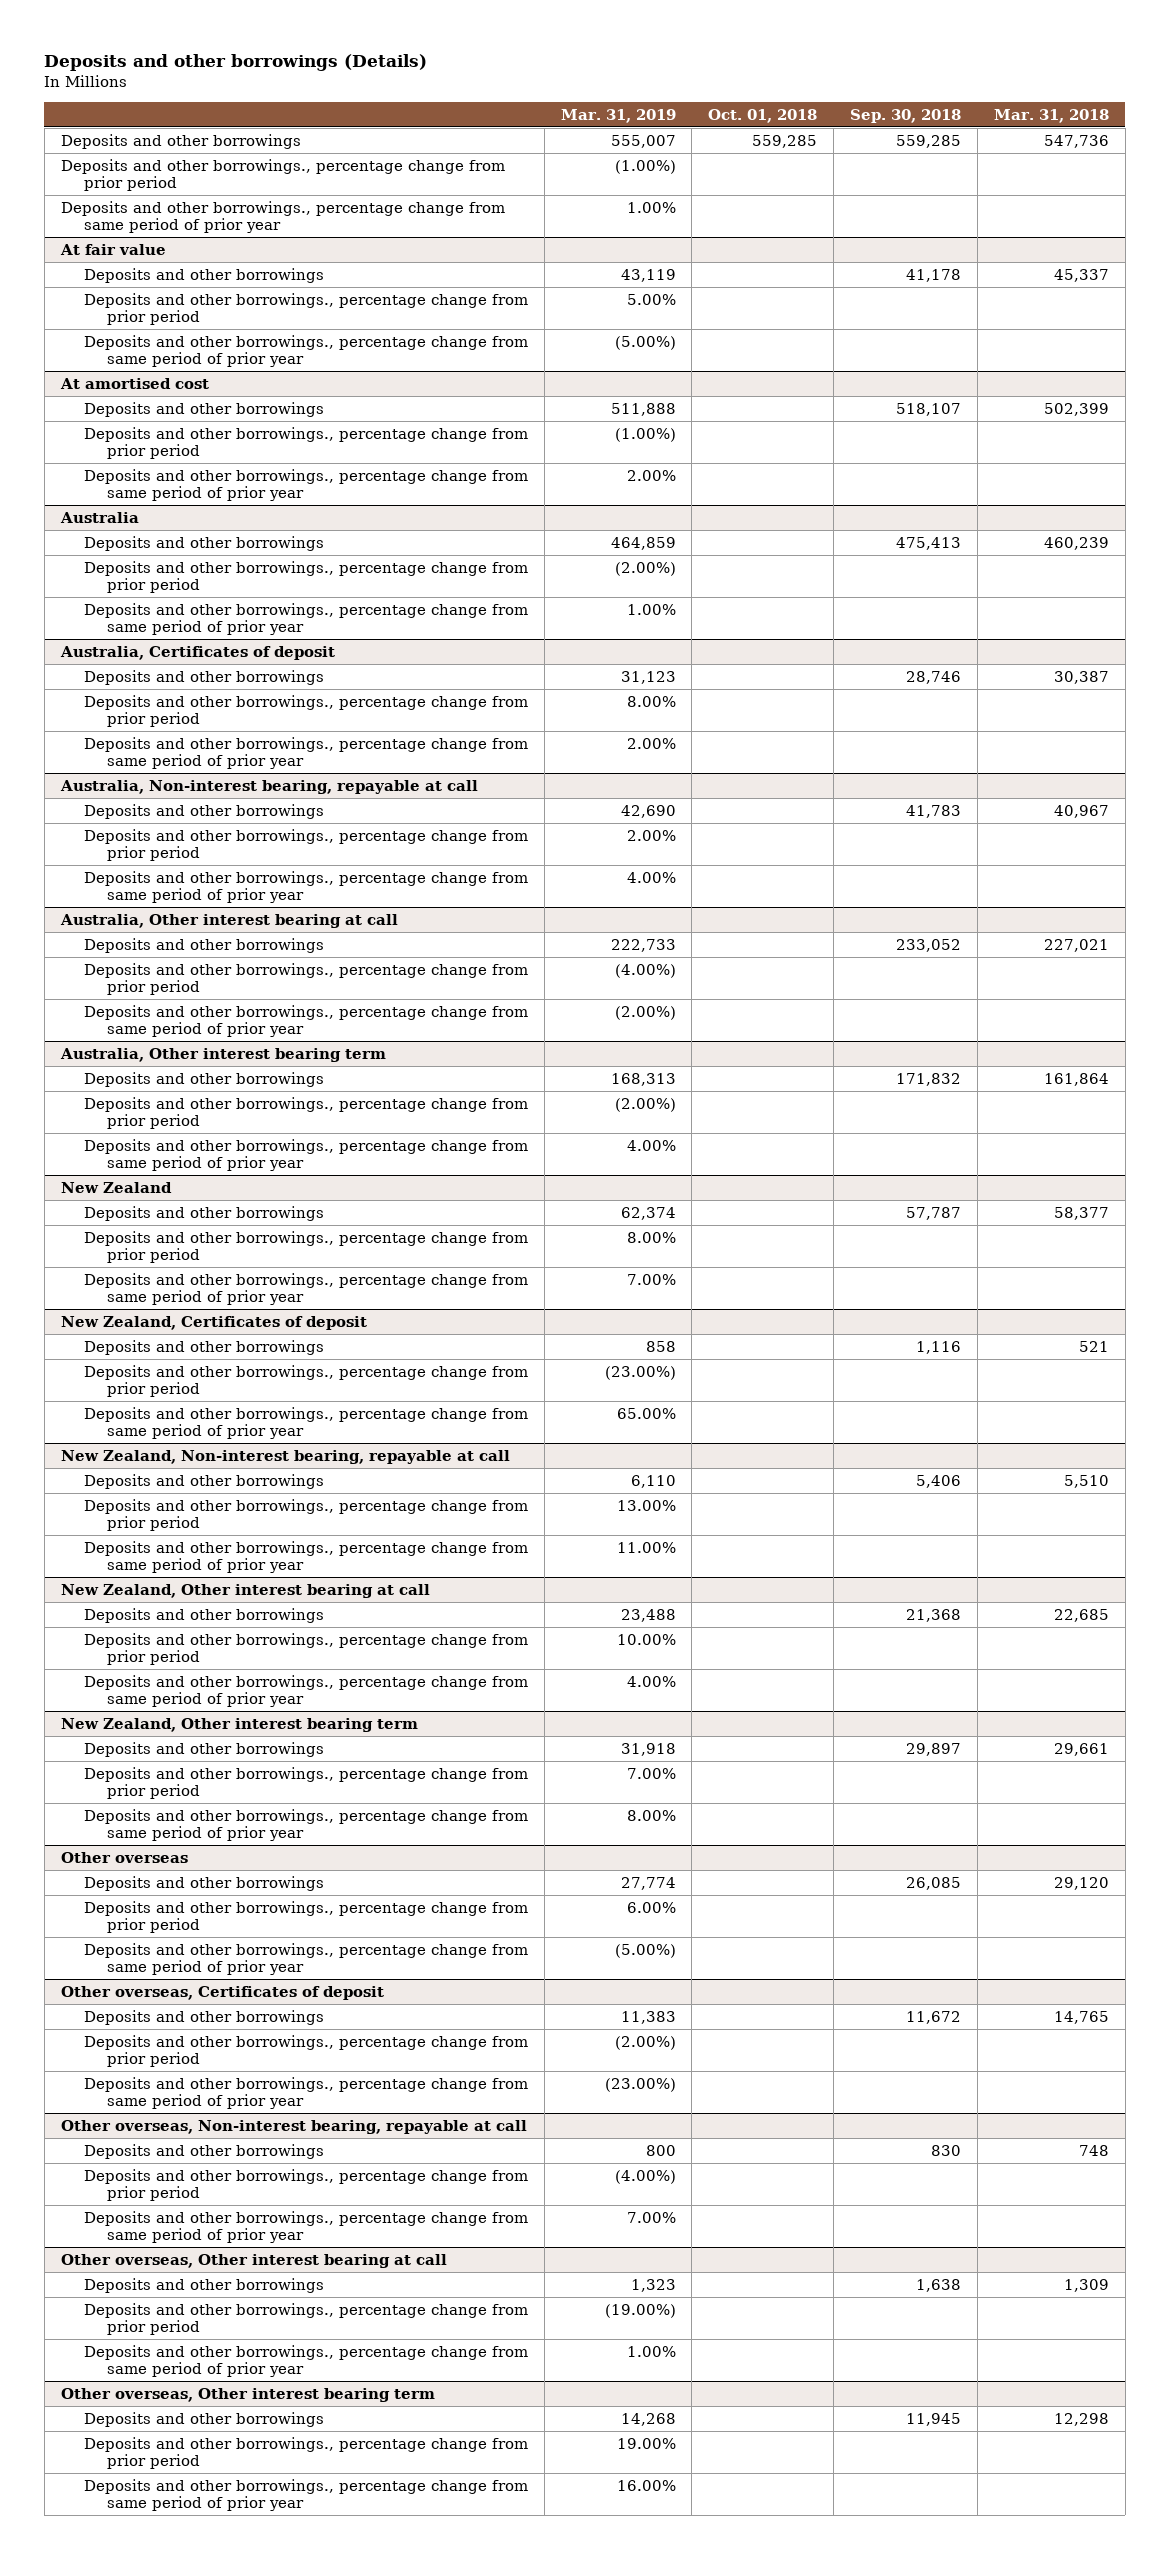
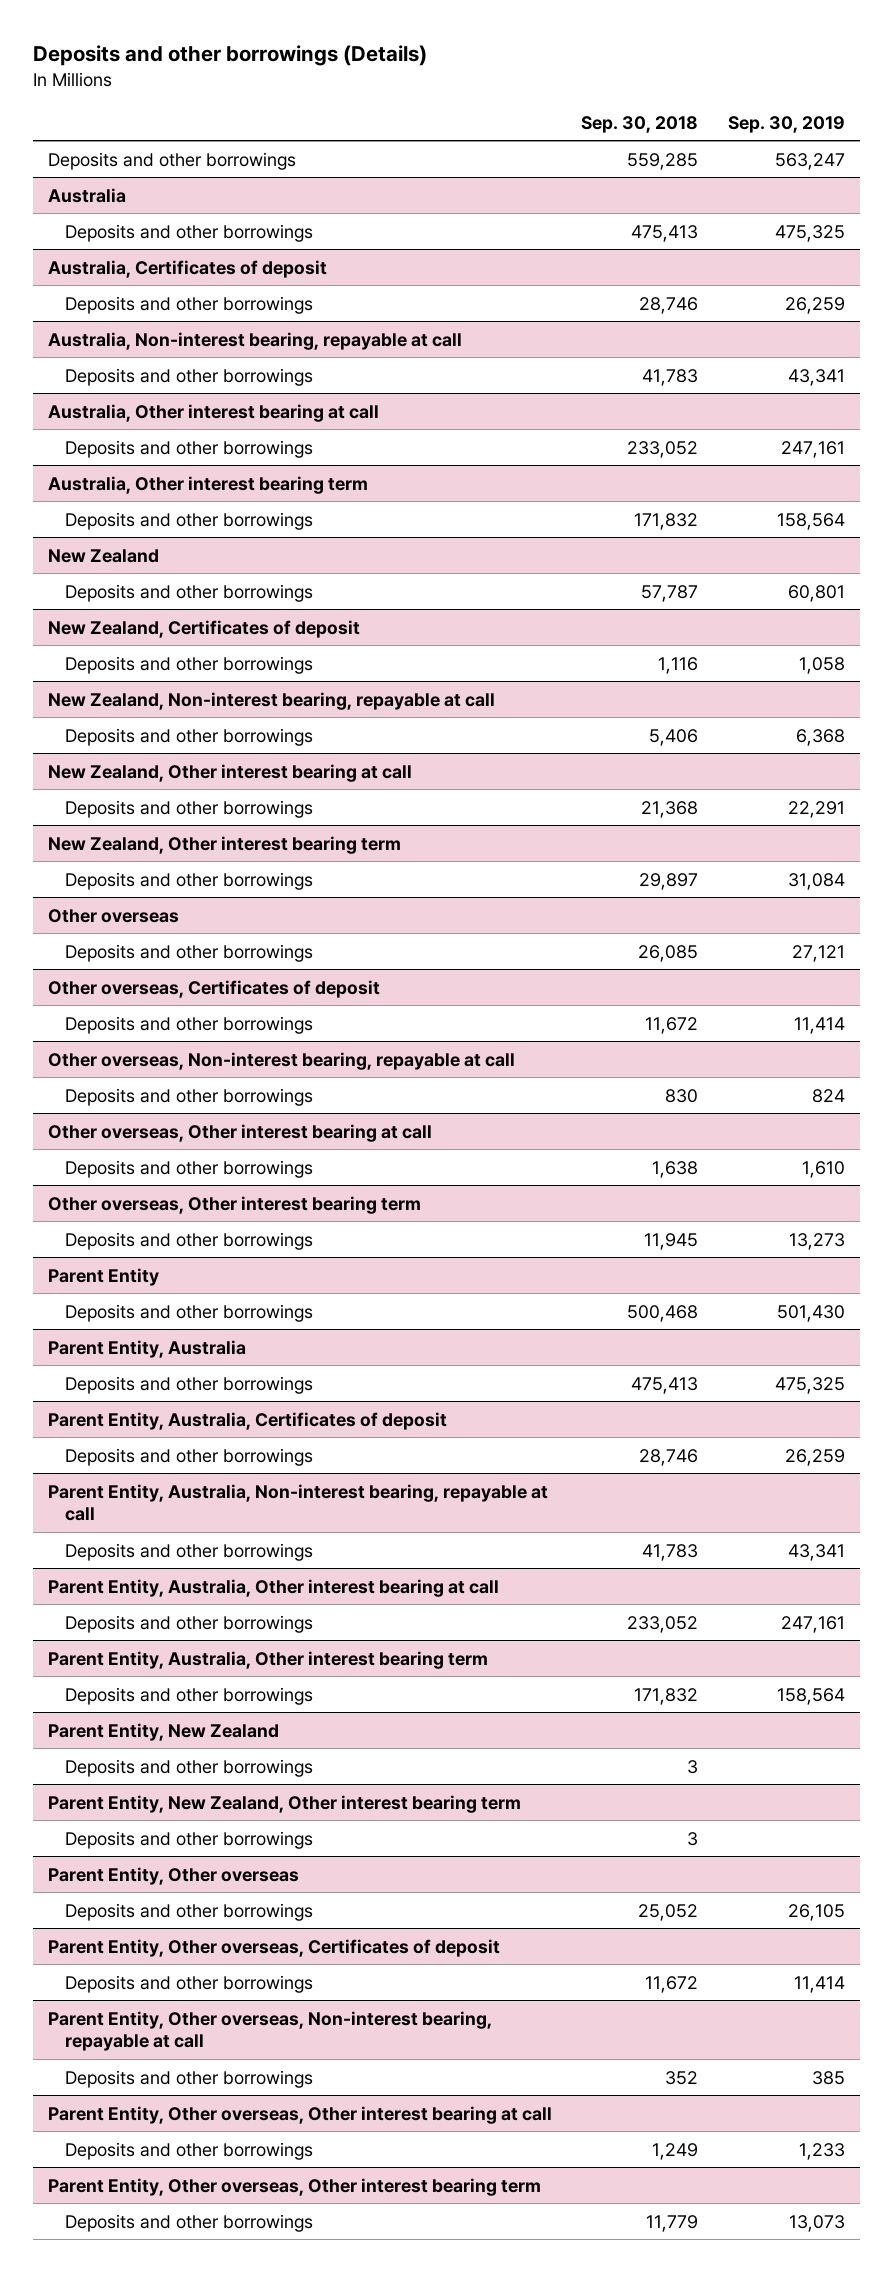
[560,108,676,123] Mar. 31, 2019 -> none
[708,108,818,123] Oct. 01, 2018 -> none
[993,108,1109,123] Mar. 31, 2018 -> none
none -> [728,115,846,133] Sep. 30, 2019
[60,158,505,191] Deposits and other borrowings., percentage change from prior period -> none
[60,200,505,233] Deposits and other borrowings., percentage change from same period of prior year -> none
[59,243,166,255] At fair value -> none
[83,267,324,283] Deposits and other borrowings -> none
[83,292,528,325] Deposits and other borrowings., percentage change from prior period -> none
[83,334,528,367] Deposits and other borrowings., percentage change from same period of prior year -> none
[59,377,209,389] At amortised cost -> none
[83,401,324,417] Deposits and other borrowings -> none
[83,426,528,459] Deposits and other borrowings., percentage change from prior period -> none
[83,468,528,501] Deposits and other borrowings., percentage change from same period of prior year -> none
[83,560,528,593] Deposits and other borrowings., percentage change from prior period -> none
[83,602,528,635] Deposits and other borrowings., percentage change from same period of prior year -> none
[83,694,528,727] Deposits and other borrowings., percentage change from prior period -> none
[83,736,528,769] Deposits and other borrowings., percentage change from same period of prior year -> none
[83,828,528,861] Deposits and other borrowings., percentage change from prior period -> none
[83,870,528,903] Deposits and other borrowings., percentage change from same period of prior year -> none
[83,962,528,995] Deposits and other borrowings., percentage change from prior period -> none
[83,1004,528,1037] Deposits and other borrowings., percentage change from same period of prior year -> none
[83,1096,528,1129] Deposits and other borrowings., percentage change from prior period -> none
[83,1138,528,1171] Deposits and other borrowings., percentage change from same period of prior year -> none
[83,1230,528,1263] Deposits and other borrowings., percentage change from prior period -> none
[83,1272,528,1305] Deposits and other borrowings., percentage change from same period of prior year -> none
[83,1364,528,1397] Deposits and other borrowings., percentage change from prior period -> none
[83,1406,528,1439] Deposits and other borrowings., percentage change from same period of prior year -> none
[83,1498,528,1531] Deposits and other borrowings., percentage change from prior period -> none
[83,1540,528,1573] Deposits and other borrowings., percentage change from same period of prior year -> none
[83,1632,528,1665] Deposits and other borrowings., percentage change from prior period -> none
[83,1674,528,1707] Deposits and other borrowings., percentage change from same period of prior year -> none
[83,1766,528,1799] Deposits and other borrowings., percentage change from prior period -> none
[83,1808,528,1841] Deposits and other borrowings., percentage change from same period of prior year -> none
[83,1900,528,1933] Deposits and other borrowings., percentage change from prior period -> none
[83,1942,528,1975] Deposits and other borrowings., percentage change from same period of prior year -> none
[83,2034,528,2067] Deposits and other borrowings., percentage change from prior period -> none
[83,2076,528,2109] Deposits and other borrowings., percentage change from same period of prior year -> none
[83,2168,528,2201] Deposits and other borrowings., percentage change from prior period -> none
[83,2210,528,2243] Deposits and other borrowings., percentage change from same period of prior year -> none
[83,2302,528,2335] Deposits and other borrowings., percentage change from prior period -> none
[83,2344,528,2377] Deposits and other borrowings., percentage change from same period of prior year -> none
[83,2436,528,2469] Deposits and other borrowings., percentage change from prior period -> none
[83,2478,528,2511] Deposits and other borrowings., percentage change from same period of prior year -> none
none -> [47,1267,159,1286] Parent Entity
none -> [65,1303,314,1322] Deposits and other borrowings
none -> [47,1339,246,1358] Parent Entity, Australia
none -> [65,1375,314,1394] Deposits and other borrowings
none -> [47,1411,447,1430] Parent Entity, Australia, Certificates of deposit
none -> [65,1447,314,1466] Deposits and other borrowings
none -> [47,1483,548,1522] Parent Entity, Australia, Non-interest bearing, repayable at call
none -> [65,1542,314,1561] Deposits and other borrowings
none -> [47,1578,499,1597] Parent Entity, Australia, Other interest bearing at call
none -> [65,1614,314,1633] Deposits and other borrowings
none -> [47,1650,488,1669] Parent Entity, Australia, Other interest bearing term
none -> [65,1686,314,1705] Deposits and other borrowings
none -> [47,1722,279,1741] Parent Entity, New Zealand
none -> [65,1758,314,1777] Deposits and other borrowings
none -> [47,1794,521,1813] Parent Entity, New Zealand, Other interest bearing term
none -> [65,1830,314,1849] Deposits and other borrowings
none -> [47,1866,299,1885] Parent Entity, Other overseas
none -> [65,1902,314,1921] Deposits and other borrowings
none -> [47,1938,500,1957] Parent Entity, Other overseas, Certificates of deposit
none -> [65,1974,314,1993] Deposits and other borrowings
none -> [47,2010,492,2052] Parent Entity, Other overseas, Non-interest bearing, repayable at call
none -> [65,2069,314,2088] Deposits and other borrowings
none -> [47,2105,552,2124] Parent Entity, Other overseas, Other interest bearing at call
none -> [65,2141,314,2160] Deposits and other borrowings
none -> [47,2177,541,2196] Parent Entity, Other overseas, Other interest bearing term
none -> [65,2213,314,2232] Deposits and other borrowings

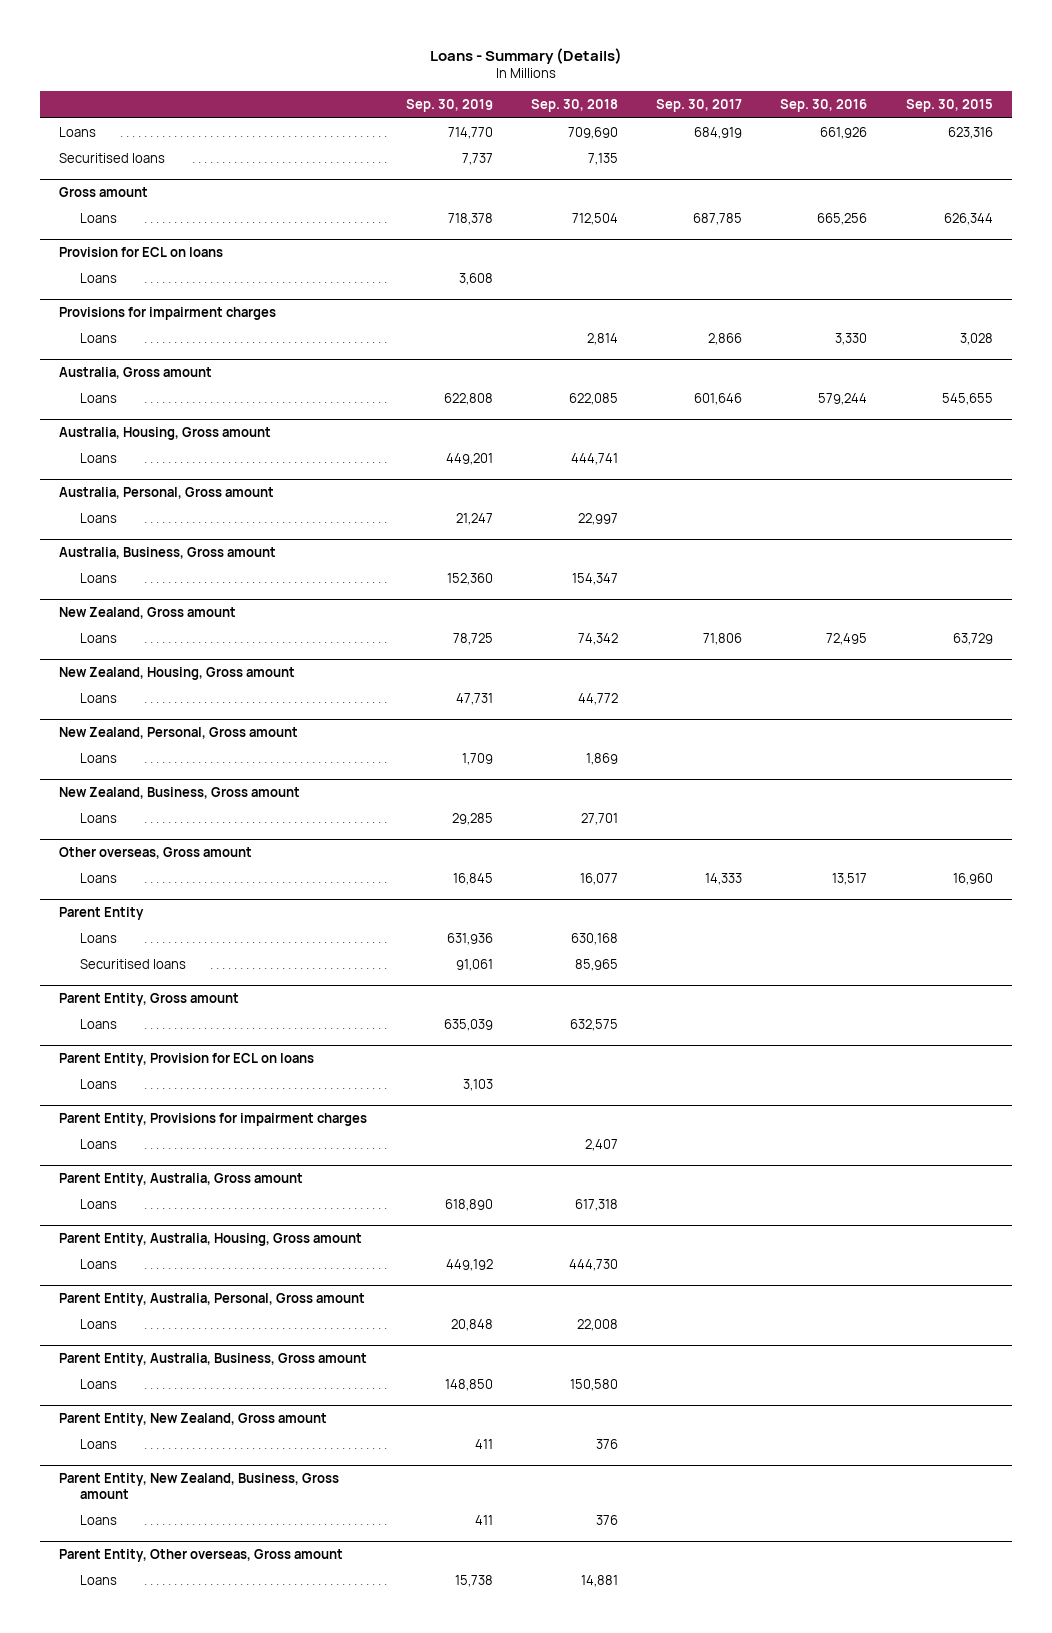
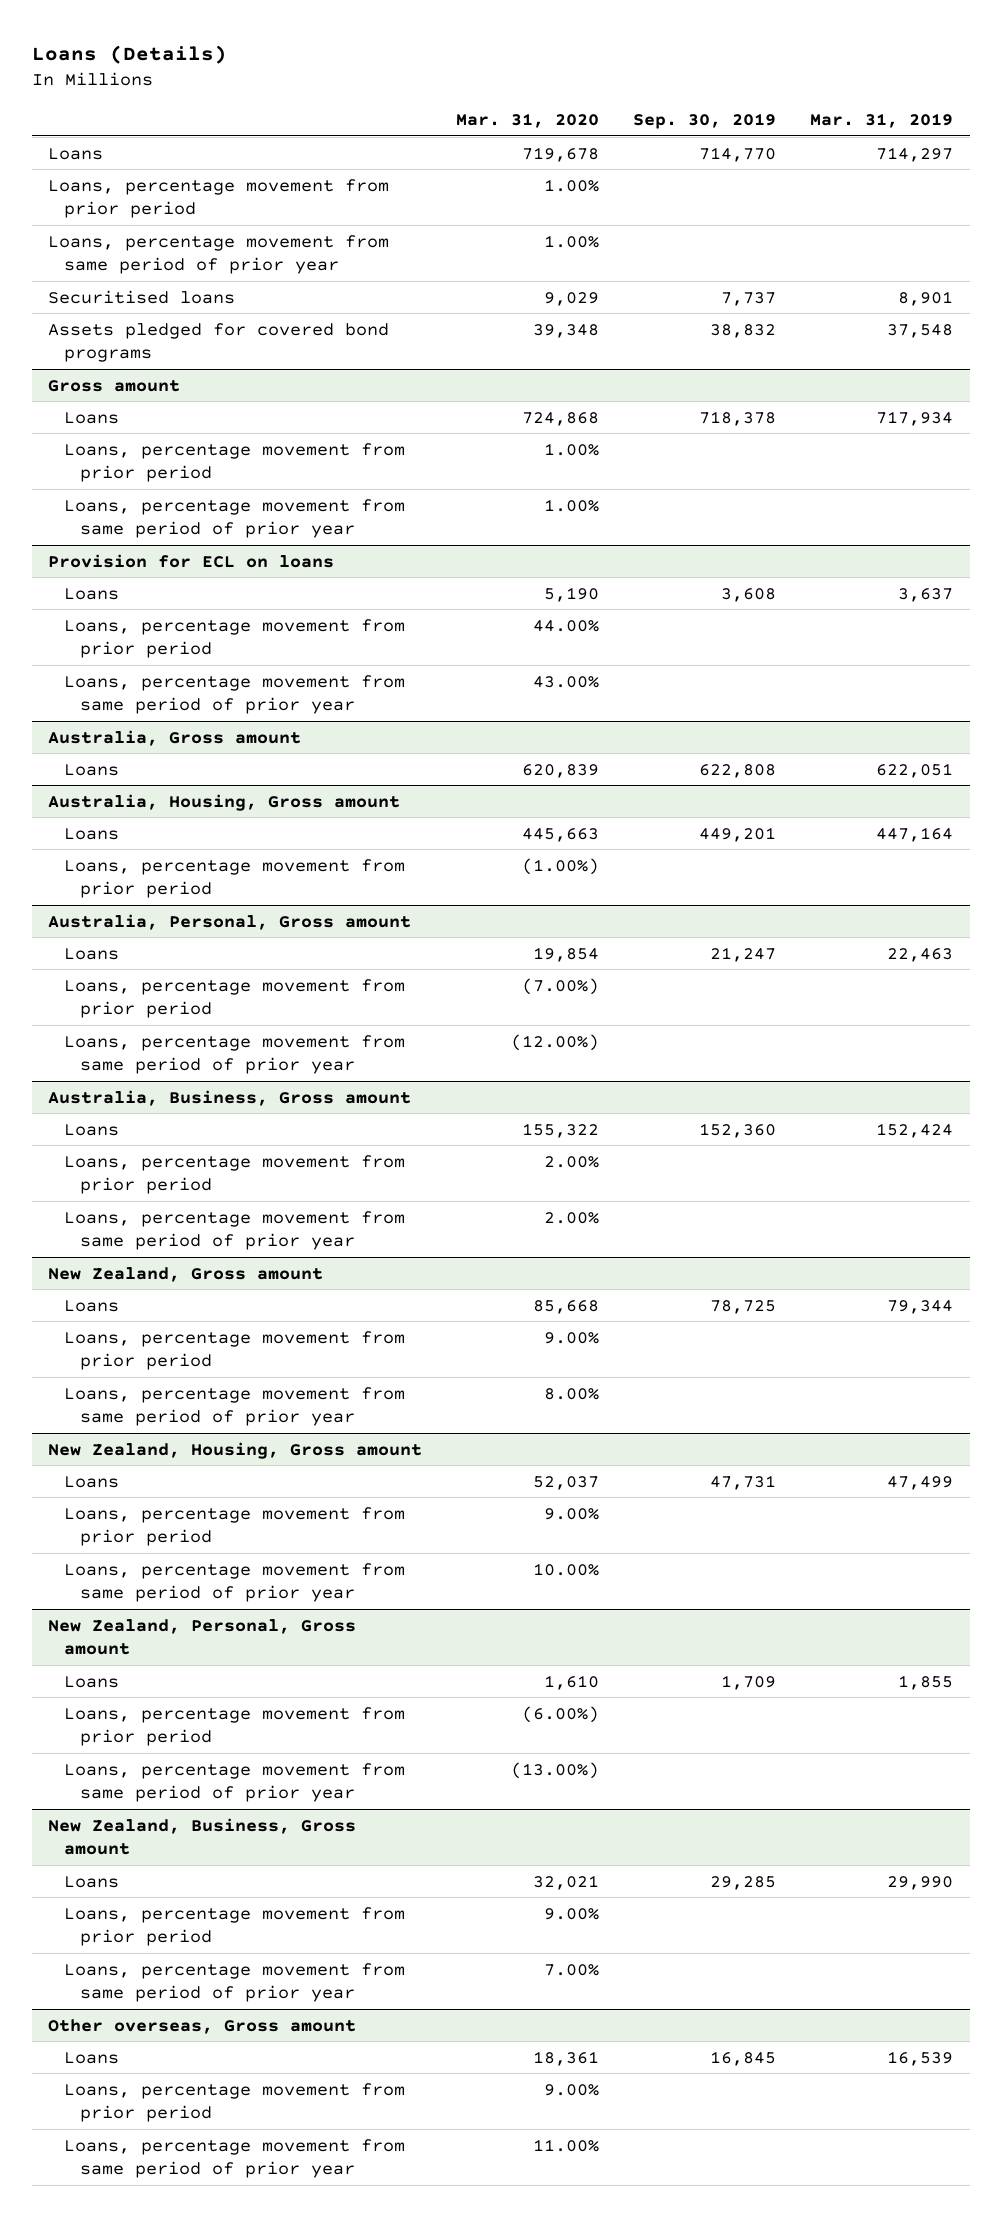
[430,47,623,64] Loans - Summary (Details) -> [31,45,227,65] Loans (Details)
[530,99,618,113] Sep. 30, 2018 -> none
[656,99,743,113] Sep. 30, 2017 -> none
[780,99,868,113] Sep. 30, 2016 -> none
[905,99,993,113] Sep. 30, 2015 -> none
none -> [456,112,600,128] Mar. 31, 2020
none -> [809,112,953,128] Mar. 31, 2019
none -> [48,178,390,219] Loans, percentage movement from prior period
none -> [48,234,390,275] Loans, percentage movement from same period of prior year
none -> [48,322,390,363] Assets pledged for covered bond programs
none -> [64,442,406,483] Loans, percentage movement from prior period
none -> [64,498,406,539] Loans, percentage movement from same period of prior year
[59,306,277,320] Provisions for impairment charges -> none
[79,332,117,343] Loans -> none
none -> [64,618,406,659] Loans, percentage movement from prior period
none -> [64,674,406,715] Loans, percentage movement from same period of prior year
none -> [64,858,406,899] Loans, percentage movement from prior period
none -> [64,978,406,1019] Loans, percentage movement from prior period
none -> [64,1034,406,1075] Loans, percentage movement from same period of prior year
none -> [64,1154,406,1195] Loans, percentage movement from prior period
none -> [64,1210,406,1251] Loans, percentage movement from same period of prior year
none -> [64,1330,406,1371] Loans, percentage movement from prior period
none -> [64,1386,406,1427] Loans, percentage movement from same period of prior year
none -> [64,1506,406,1547] Loans, percentage movement from prior period
none -> [64,1562,406,1603] Loans, percentage movement from same period of prior year
none -> [64,1706,406,1747] Loans, percentage movement from prior period
none -> [64,1762,406,1803] Loans, percentage movement from same period of prior year
none -> [64,1906,406,1947] Loans, percentage movement from prior period
none -> [64,1962,406,2003] Loans, percentage movement from same period of prior year
[59,906,145,920] Parent Entity -> none
[79,932,117,943] Loans -> none
[79,958,186,969] Securitised loans -> none
[59,992,240,1006] Parent Entity, Gross amount -> none
[79,1018,117,1029] Loans -> none
[59,1052,315,1066] Parent Entity, Provision for ECL on loans -> none
[79,1078,117,1089] Loans -> none
[59,1112,368,1126] Parent Entity, Provisions for impairment charges -> none
[79,1138,117,1149] Loans -> none
[59,1172,304,1186] Parent Entity, Australia, Gross amount -> none
[79,1198,117,1209] Loans -> none
[59,1232,363,1246] Parent Entity, Australia, Housing, Gross amount -> none
[79,1258,117,1269] Loans -> none
[59,1292,366,1306] Parent Entity, Australia, Personal, Gross amount -> none
[79,1318,117,1329] Loans -> none
[59,1352,368,1366] Parent Entity, Australia, Business, Gross amount -> none
[79,1378,117,1389] Loans -> none
[59,1412,328,1426] Parent Entity, New Zealand, Gross amount -> none
[79,1438,117,1449] Loans -> none
[59,1472,340,1499] Parent Entity, New Zealand, Business, Gross amount -> none
[79,1514,117,1525] Loans -> none
[59,1548,344,1562] Parent Entity, Other overseas, Gross amount -> none
[79,1574,117,1585] Loans -> none
none -> [64,2082,406,2123] Loans, percentage movement from prior period
none -> [64,2138,406,2179] Loans, percentage movement from same period of prior year

